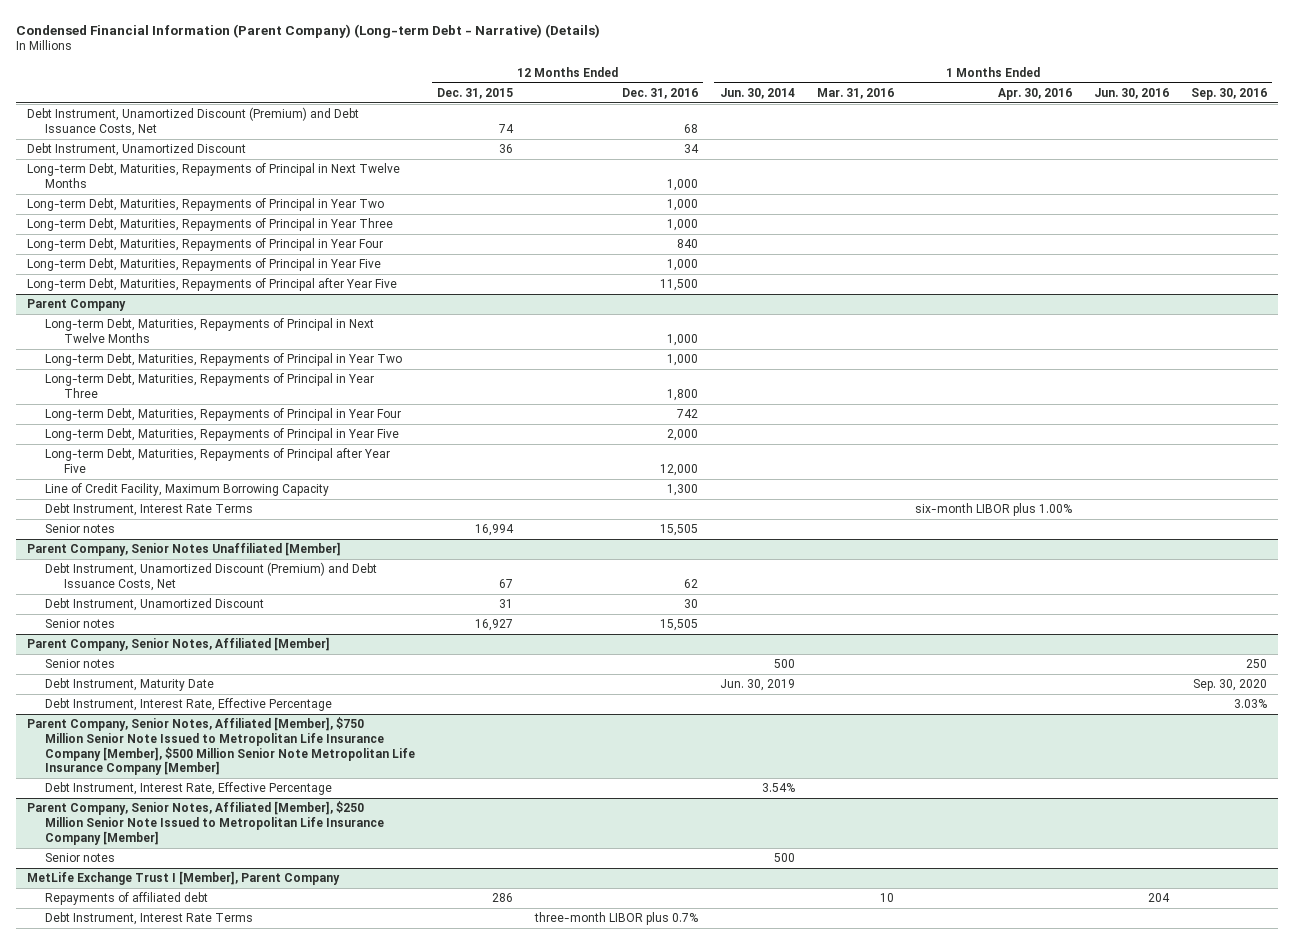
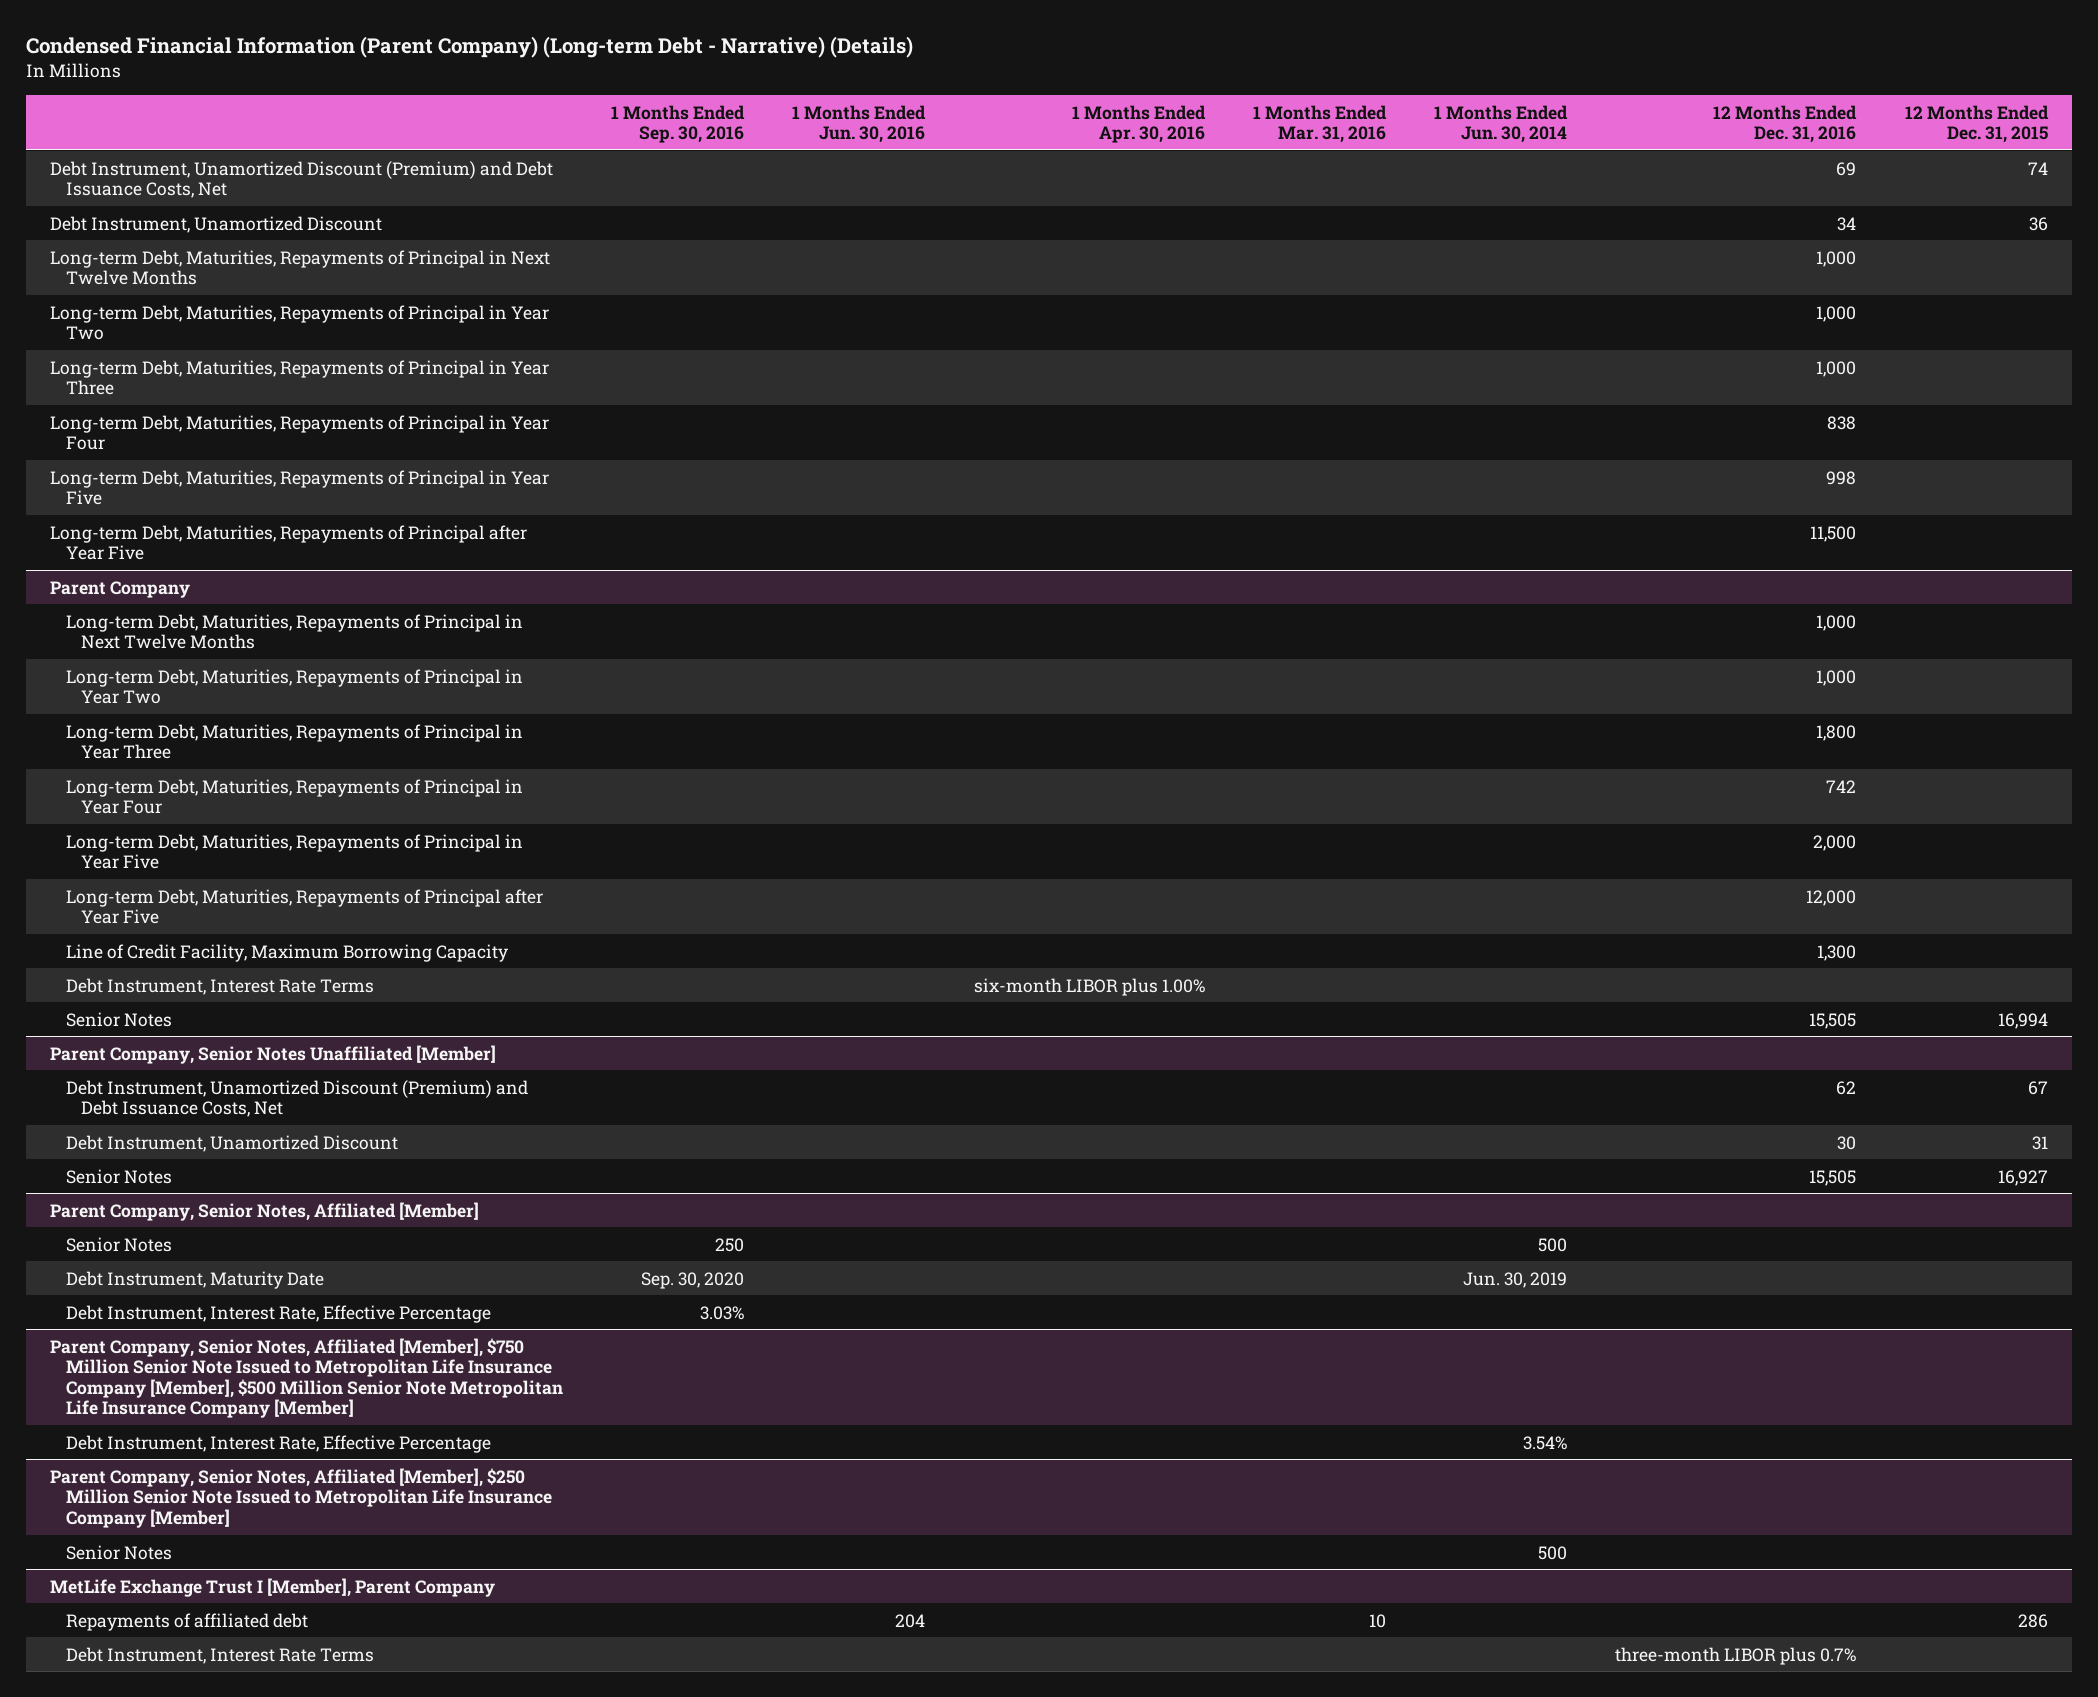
[683,123,698,133] 68 -> [1836,161,1857,176] 69
[676,239,698,249] 840 -> [1827,415,1857,430] 838
[666,259,698,272] 1,000 -> [1826,470,1857,485] 998
[45,524,116,534] Senior notes -> [65,1011,172,1027] Senior Notes
[45,619,116,629] Senior notes -> [65,1168,172,1184] Senior Notes
[45,659,116,669] Senior notes -> [65,1236,172,1252] Senior Notes
[45,853,116,863] Senior notes -> [65,1544,172,1560] Senior Notes

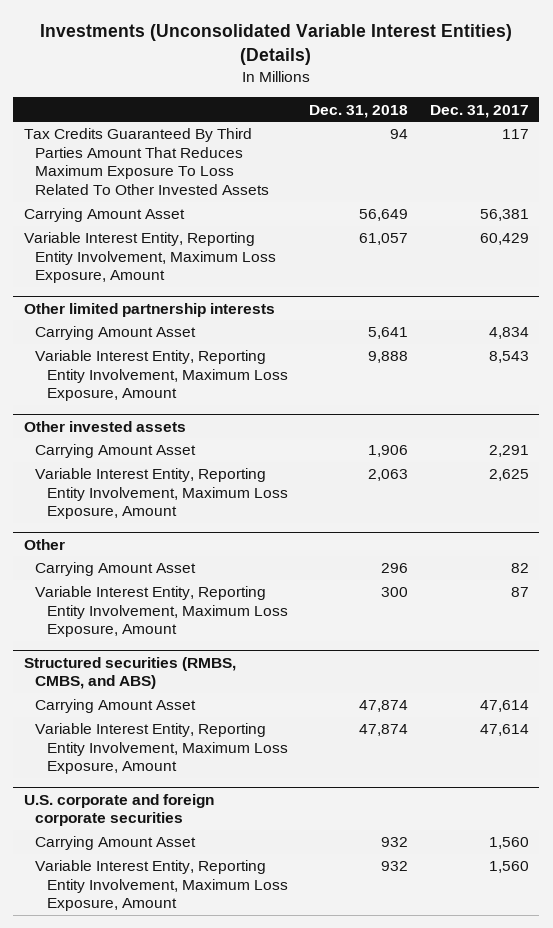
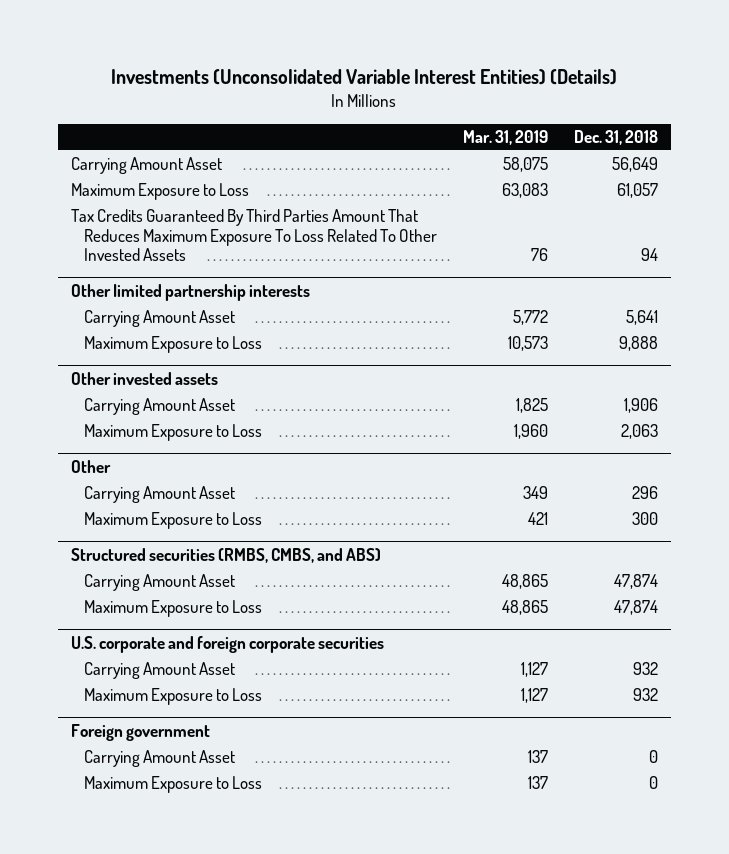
[429,104,529,118] Dec. 31, 2017 -> none
none -> [463,129,549,145] Mar. 31, 2019
[24,232,277,284] Variable Interest Entity, Reporting Entity Involvement, Maximum Loss Exposure, Amount -> [70,183,249,201] Maximum Exposure to Loss
[24,128,270,195] Tax Credits Guaranteed By Third Parties Amount That Reduces Maximum Exposure To Loss Related To Other Invested Assets -> [70,209,438,261] Tax Credits Guaranteed By Third Parties Amount That Reduces Maximum Exposure To Loss Related To Other Invested Assets
[35,350,288,402] Variable Interest Entity, Reporting Entity Involvement, Maximum Loss Exposure, Amount -> [84,336,263,354] Maximum Exposure to Loss
[35,468,288,520] Variable Interest Entity, Reporting Entity Involvement, Maximum Loss Exposure, Amount -> [84,424,263,442] Maximum Exposure to Loss
[35,586,288,638] Variable Interest Entity, Reporting Entity Involvement, Maximum Loss Exposure, Amount -> none
none -> [84,512,263,530] Maximum Exposure to Loss
[35,723,288,775] Variable Interest Entity, Reporting Entity Involvement, Maximum Loss Exposure, Amount -> [84,600,263,618] Maximum Exposure to Loss
[35,860,288,912] Variable Interest Entity, Reporting Entity Involvement, Maximum Loss Exposure, Amount -> [84,688,263,706] Maximum Exposure to Loss
none -> [70,723,210,741] Foreign government
none -> [84,750,236,768] Carrying Amount Asset
none -> [84,776,263,794] Maximum Exposure to Loss

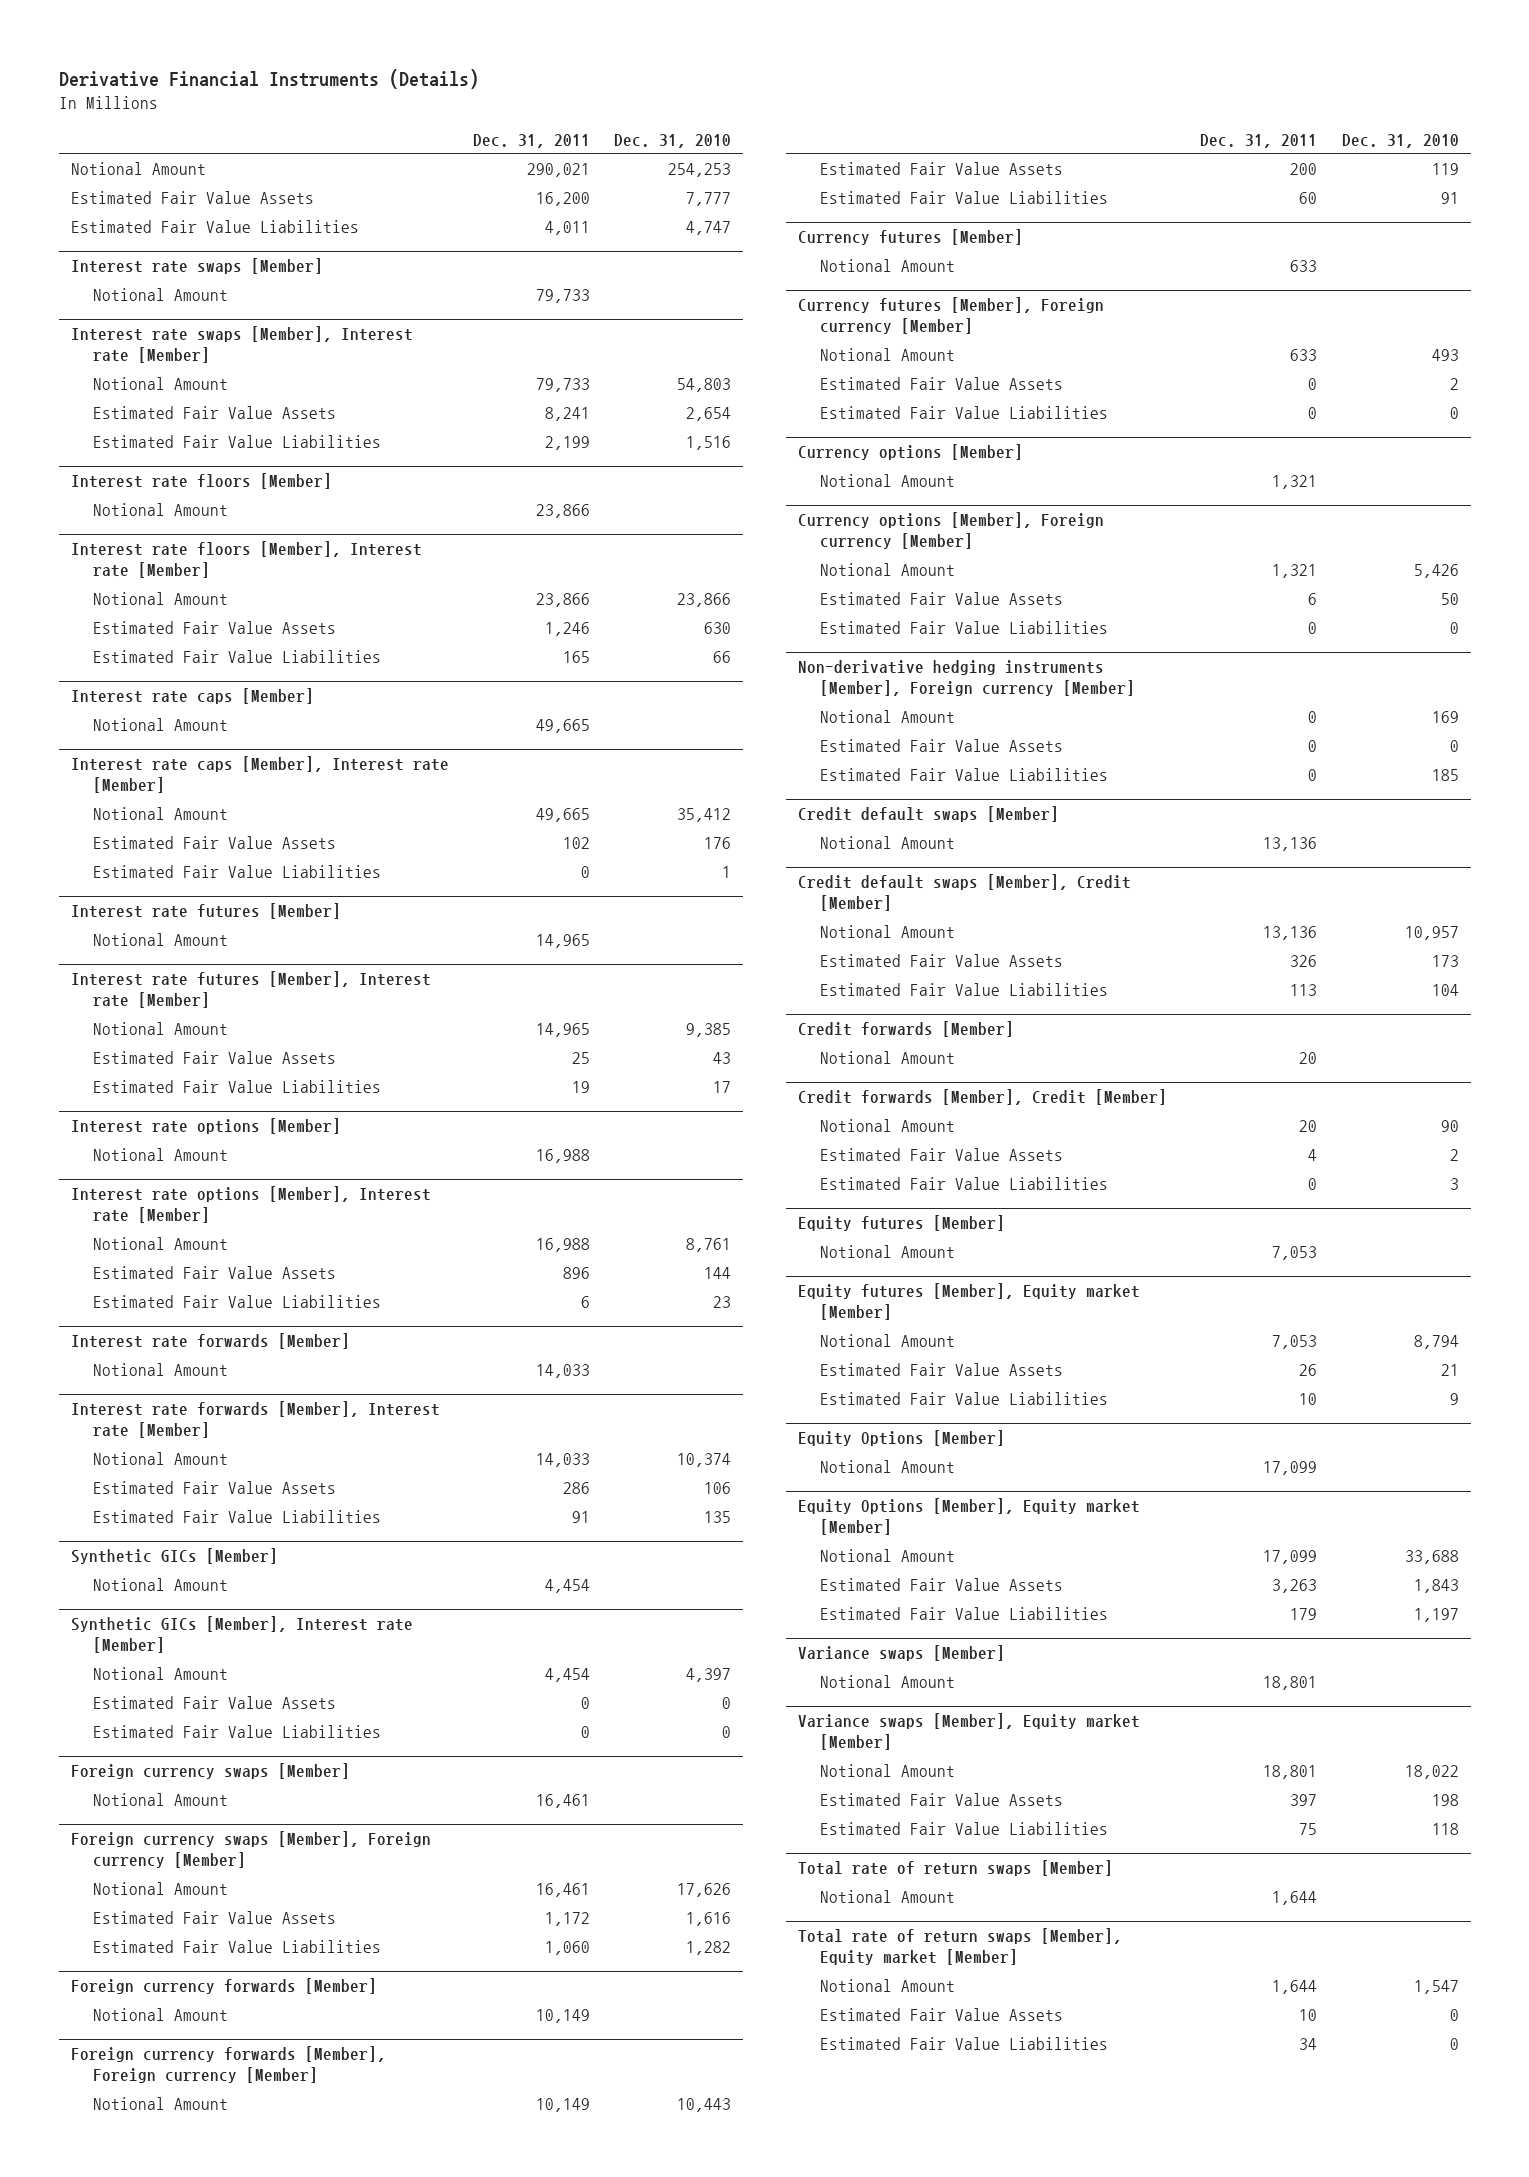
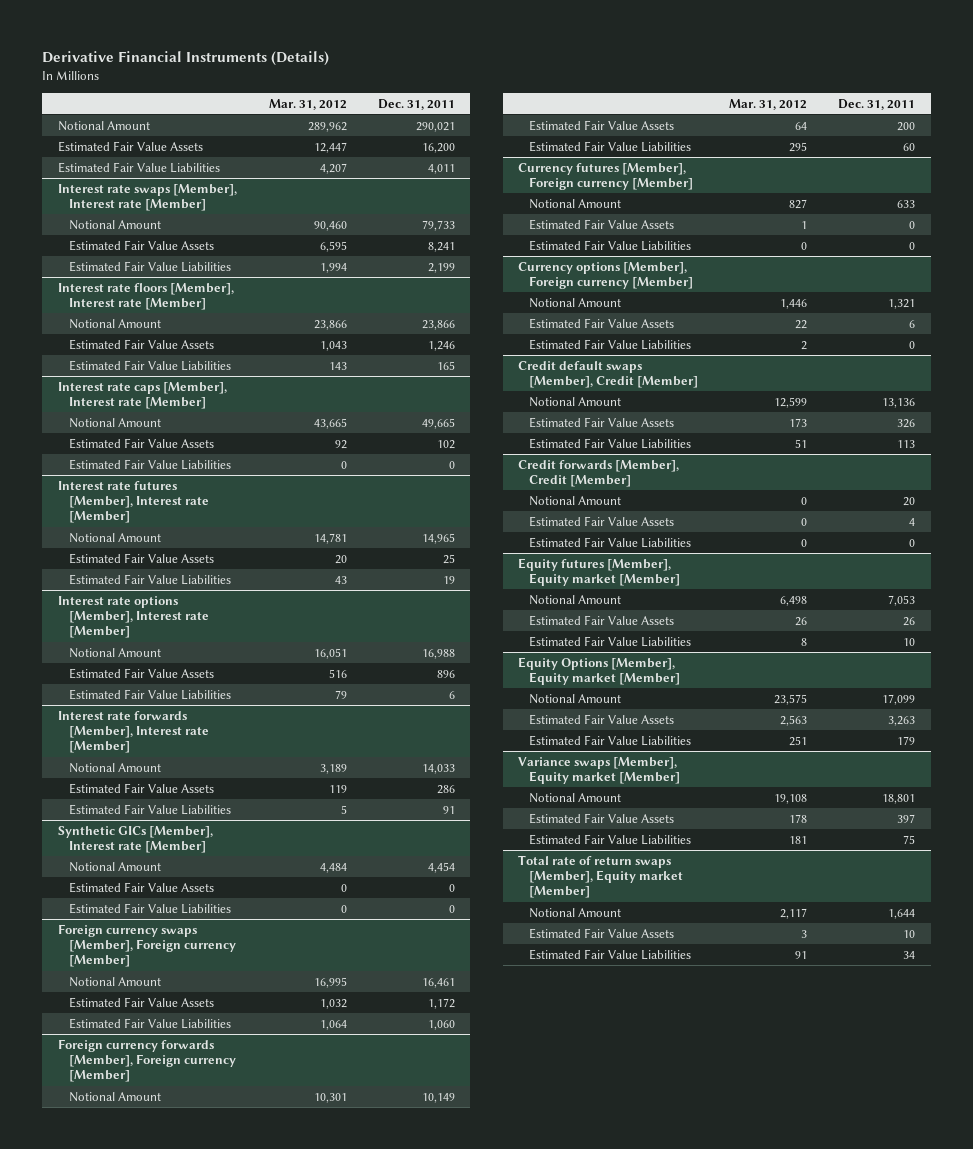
[614,133,732,148] Dec. 31, 2010 -> none
none -> [268,98,347,110] Mar. 31, 2012
[70,258,323,275] Interest rate swaps [Member] -> none
[92,287,228,301] Notional Amount -> none
[70,473,332,490] Interest rate floors [Member] -> none
[92,502,228,516] Notional Amount -> none
[70,688,314,705] Interest rate caps [Member] -> none
[92,717,228,731] Notional Amount -> none
[70,903,341,920] Interest rate futures [Member] -> none
[92,932,228,946] Notional Amount -> none
[70,1118,341,1135] Interest rate options [Member] -> none
[92,1147,228,1161] Notional Amount -> none
[70,1333,350,1350] Interest rate forwards [Member] -> none
[92,1362,228,1376] Notional Amount -> none
[70,1548,278,1565] Synthetic GICs [Member] -> none
[92,1577,228,1591] Notional Amount -> none
[70,1763,350,1780] Foreign currency swaps [Member] -> none
[92,1792,228,1806] Notional Amount -> none
[70,1978,377,1995] Foreign currency forwards [Member] -> none
[92,2007,228,2021] Notional Amount -> none
[798,229,1024,246] Currency futures [Member] -> none
[820,258,956,272] Notional Amount -> none
[798,444,1024,461] Currency options [Member] -> none
[820,473,956,487] Notional Amount -> none
[798,660,1136,696] Non-derivative hedging instruments [Member], Foreign currency [Member] -> none
[820,709,956,723] Notional Amount -> none
[820,738,1064,752] Estimated Fair Value Assets -> none
[820,767,1109,781] Estimated Fair Value Liabilities -> none
[798,806,1060,823] Credit default swaps [Member] -> none
[820,835,956,849] Notional Amount -> none
[798,1021,1015,1038] Credit forwards [Member] -> none
[820,1050,956,1064] Notional Amount -> none
[798,1215,1006,1232] Equity futures [Member] -> none
[820,1244,956,1258] Notional Amount -> none
[798,1430,1006,1447] Equity Options [Member] -> none
[820,1459,956,1473] Notional Amount -> none
[798,1645,1006,1662] Variance swaps [Member] -> none
[820,1674,956,1688] Notional Amount -> none
[798,1860,1114,1877] Total rate of return swaps [Member] -> none
[820,1889,956,1903] Notional Amount -> none

